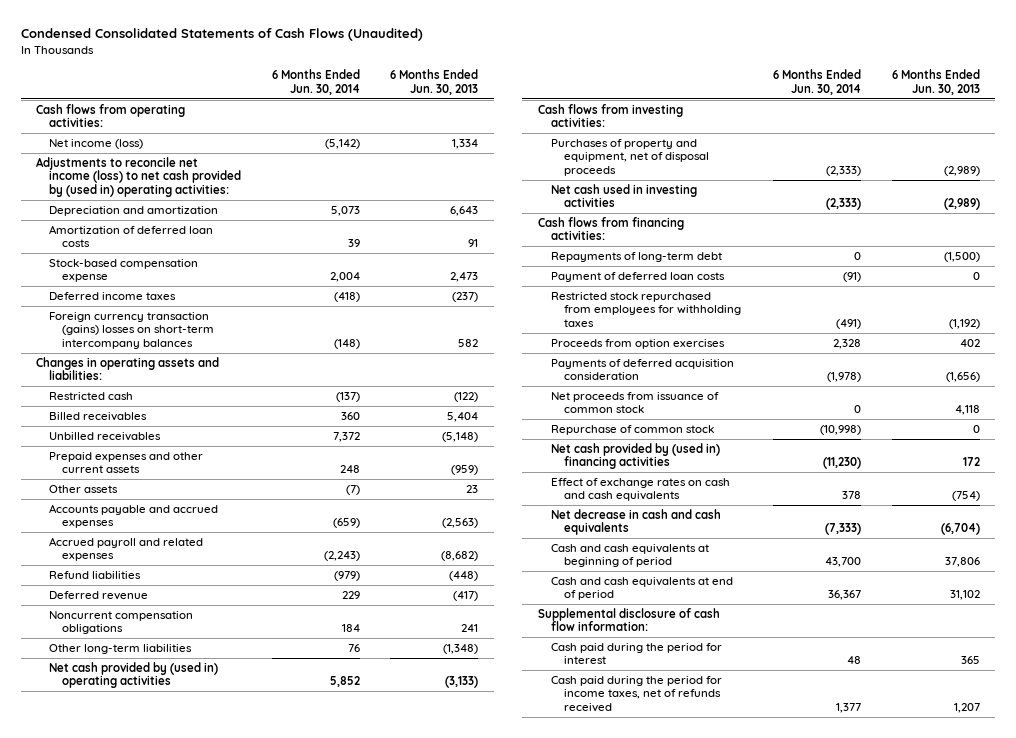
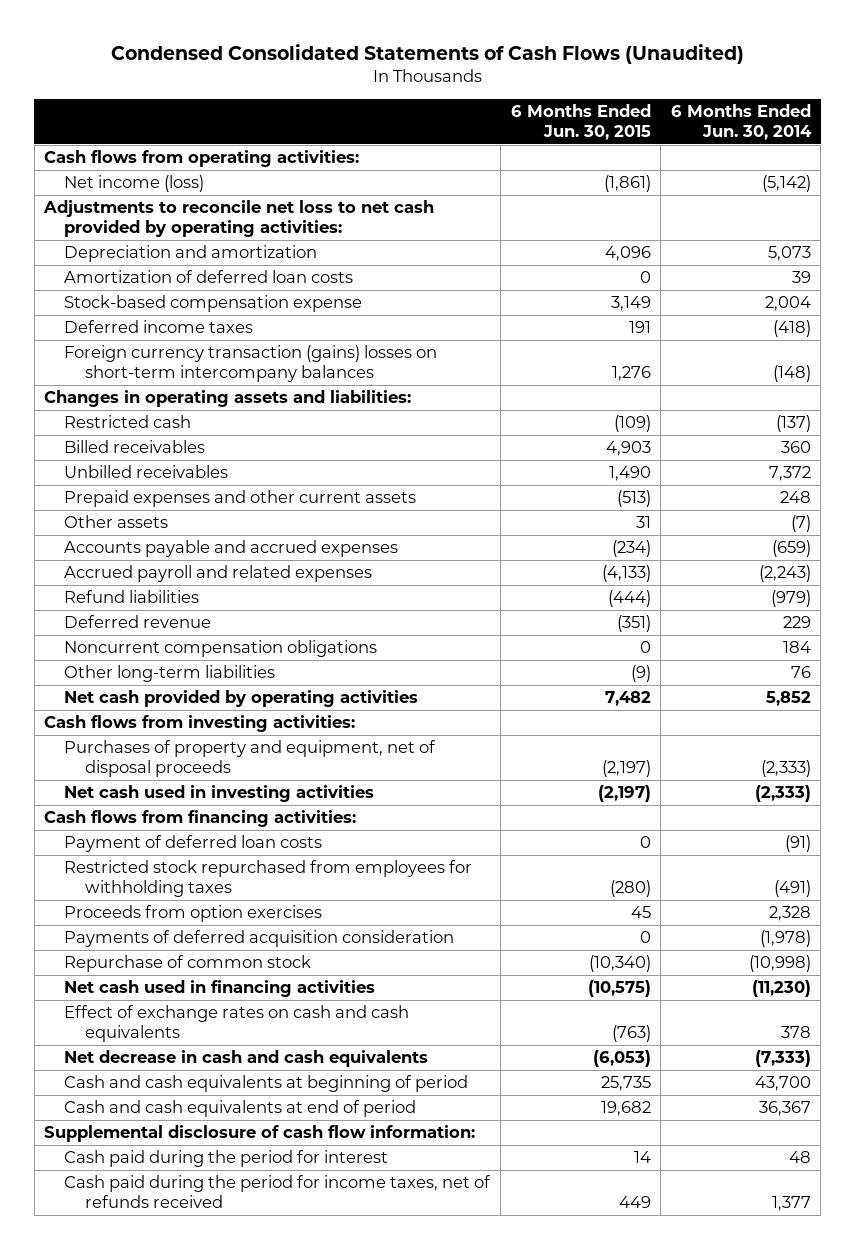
[390,69,479,95] 6 Months Ended Jun. 30, 2013 -> none
none -> [510,104,651,141] 6 Months Ended Jun. 30, 2015
[35,156,242,197] Adjustments to reconcile net income (loss) to net cash provided by (used in) operating activities: -> [43,200,435,238] Adjustments to reconcile net loss to net cash provided by operating activities:
[49,661,219,689] Net cash provided by (used in) operating activities -> [64,690,419,708] Net cash provided by operating activities
[550,251,722,262] Repayments of long-term debt -> none
[550,391,719,414] Net proceeds from issuance of common stock -> none
[550,442,720,470] Net cash provided by (used in) financing activities -> [64,980,376,998] Net cash used in financing activities

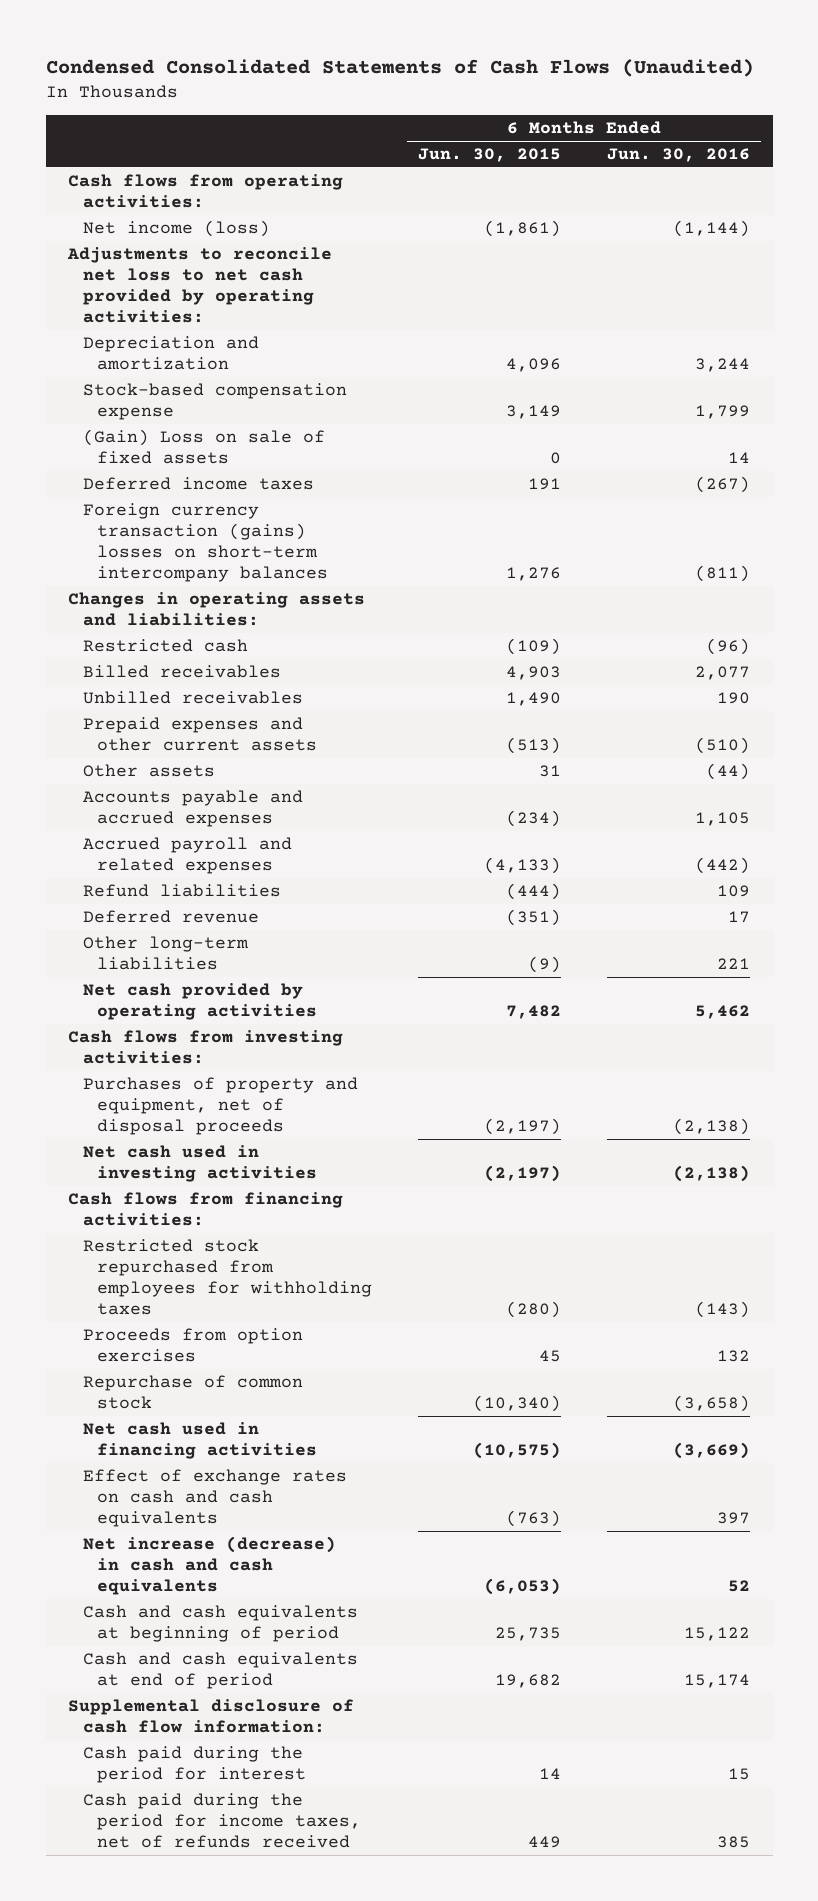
[670,104,812,141] 6 Months Ended Jun. 30, 2014 -> none
none -> [606,148,750,163] Jun. 30, 2016
[64,270,354,284] Amortization of deferred loan costs -> none
none -> [82,429,325,465] (Gain) Loss on sale of fixed assets
[64,640,378,658] Noncurrent compensation obligations -> none
[64,835,323,853] Payment of deferred loan costs -> none
[64,930,455,948] Payments of deferred acquisition consideration -> none
[64,1050,429,1068] Net decrease in cash and cash equivalents -> [82,1536,336,1596] Net increase (decrease) in cash and cash equivalents

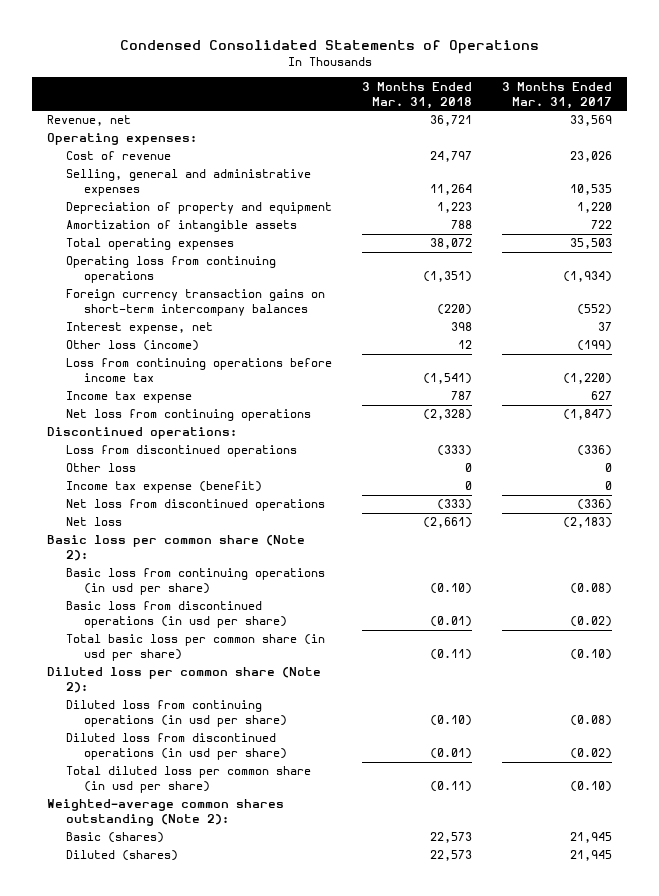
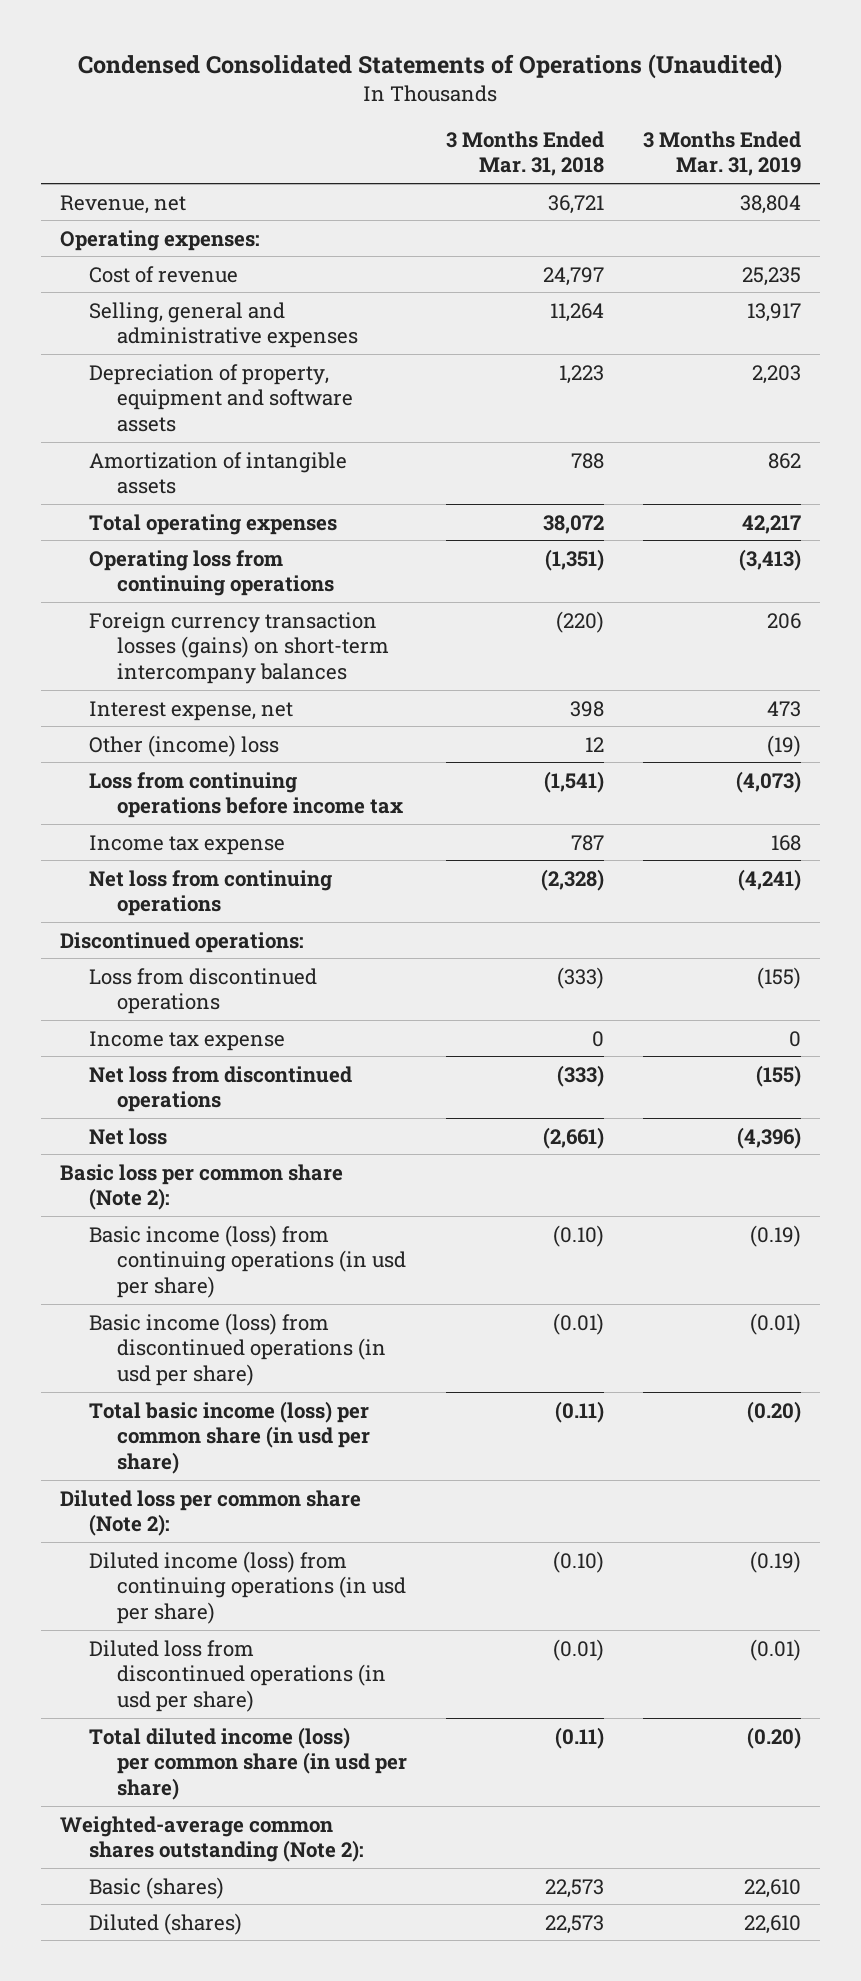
[119,40,539,55] Condensed Consolidated Statements of Operations -> [78,53,783,79] Condensed Consolidated Statements of Operations (Unaudited)
[501,81,612,109] 3 Months Ended Mar. 31, 2017 -> none
none -> [642,130,801,177] 3 Months Ended Mar. 31, 2019
[65,202,332,215] Depreciation of property and equipment -> [88,363,354,432] Depreciation of property, equipment and software assets
[65,289,325,317] Foreign currency transaction gains on short-term intercompany balances -> [88,611,390,684] Foreign currency transaction losses (gains) on short-term intercompany balances
[65,340,199,352] Other loss (income) -> [88,734,279,757] Other (income) loss
[65,463,136,473] Other loss -> none
[65,481,262,494] Income tax expense (benefit) -> [88,1030,285,1051] Income tax expense
[65,568,325,596] Basic loss from continuing operations (in usd per share) -> [88,1224,407,1298] Basic income (loss) from continuing operations (in usd per share)
[65,601,288,629] Basic loss from discontinued operations (in usd per share) -> [88,1312,387,1386] Basic income (loss) from discontinued operations (in usd per share)
[65,634,325,662] Total basic loss per common share (in usd per share) -> [88,1400,371,1474] Total basic income (loss) per common share (in usd per share)
[65,700,288,728] Diluted loss from continuing operations (in usd per share) -> [88,1550,407,1624] Diluted income (loss) from continuing operations (in usd per share)
[65,766,311,794] Total diluted loss per common share (in usd per share) -> [88,1726,408,1800] Total diluted income (loss) per common share (in usd per share)

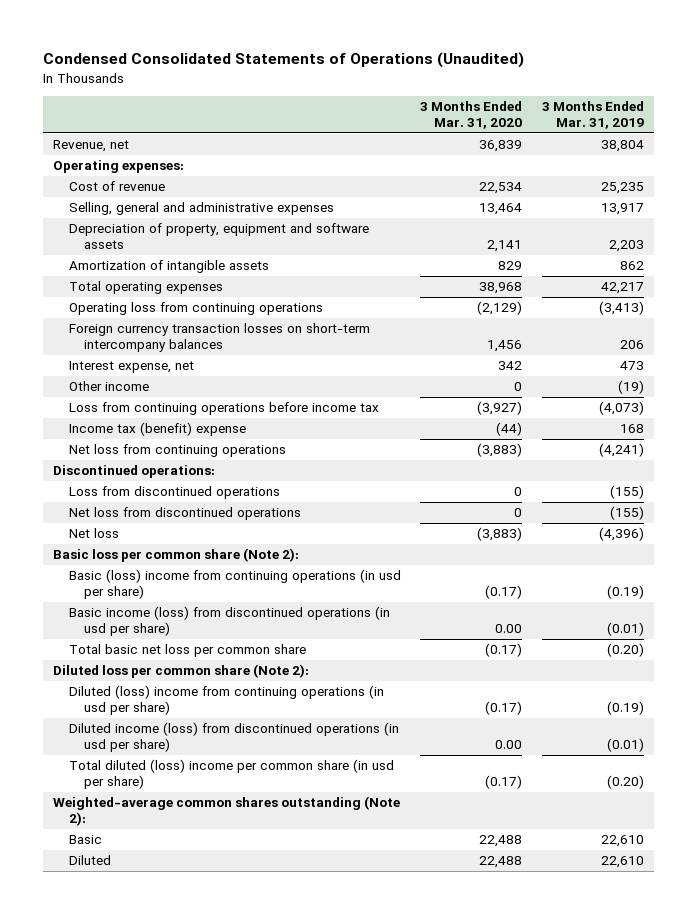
[445,130,604,177] 3 Months Ended Mar. 31, 2018 -> none
none -> [420,101,523,130] 3 Months Ended Mar. 31, 2020
[88,611,390,684] Foreign currency transaction losses (gains) on short-term intercompany balances -> [68,323,370,353] Foreign currency transaction losses on short-term intercompany balances
[88,734,279,757] Other (income) loss -> [68,381,149,392] Other income
[88,834,285,855] Income tax expense -> [68,422,246,437] Income tax (benefit) expense
[88,1030,285,1051] Income tax expense -> none
[88,1224,407,1298] Basic income (loss) from continuing operations (in usd per share) -> [68,569,401,600] Basic (loss) income from continuing operations (in usd per share)
[88,1400,371,1474] Total basic income (loss) per common share (in usd per share) -> [68,644,306,658] Total basic net loss per common share
[88,1550,407,1624] Diluted income (loss) from continuing operations (in usd per share) -> [68,685,384,716] Diluted (loss) income from continuing operations (in usd per share)
[88,1639,387,1712] Diluted loss from discontinued operations (in usd per share) -> [68,722,399,753] Diluted income (loss) from discontinued operations (in usd per share)
[88,1726,408,1800] Total diluted income (loss) per common share (in usd per share) -> [68,759,394,790] Total diluted (loss) income per common share (in usd per share)
[88,1876,224,1899] Basic (shares) -> [68,835,102,845] Basic
[88,1912,242,1935] Diluted (shares) -> [68,855,111,866] Diluted

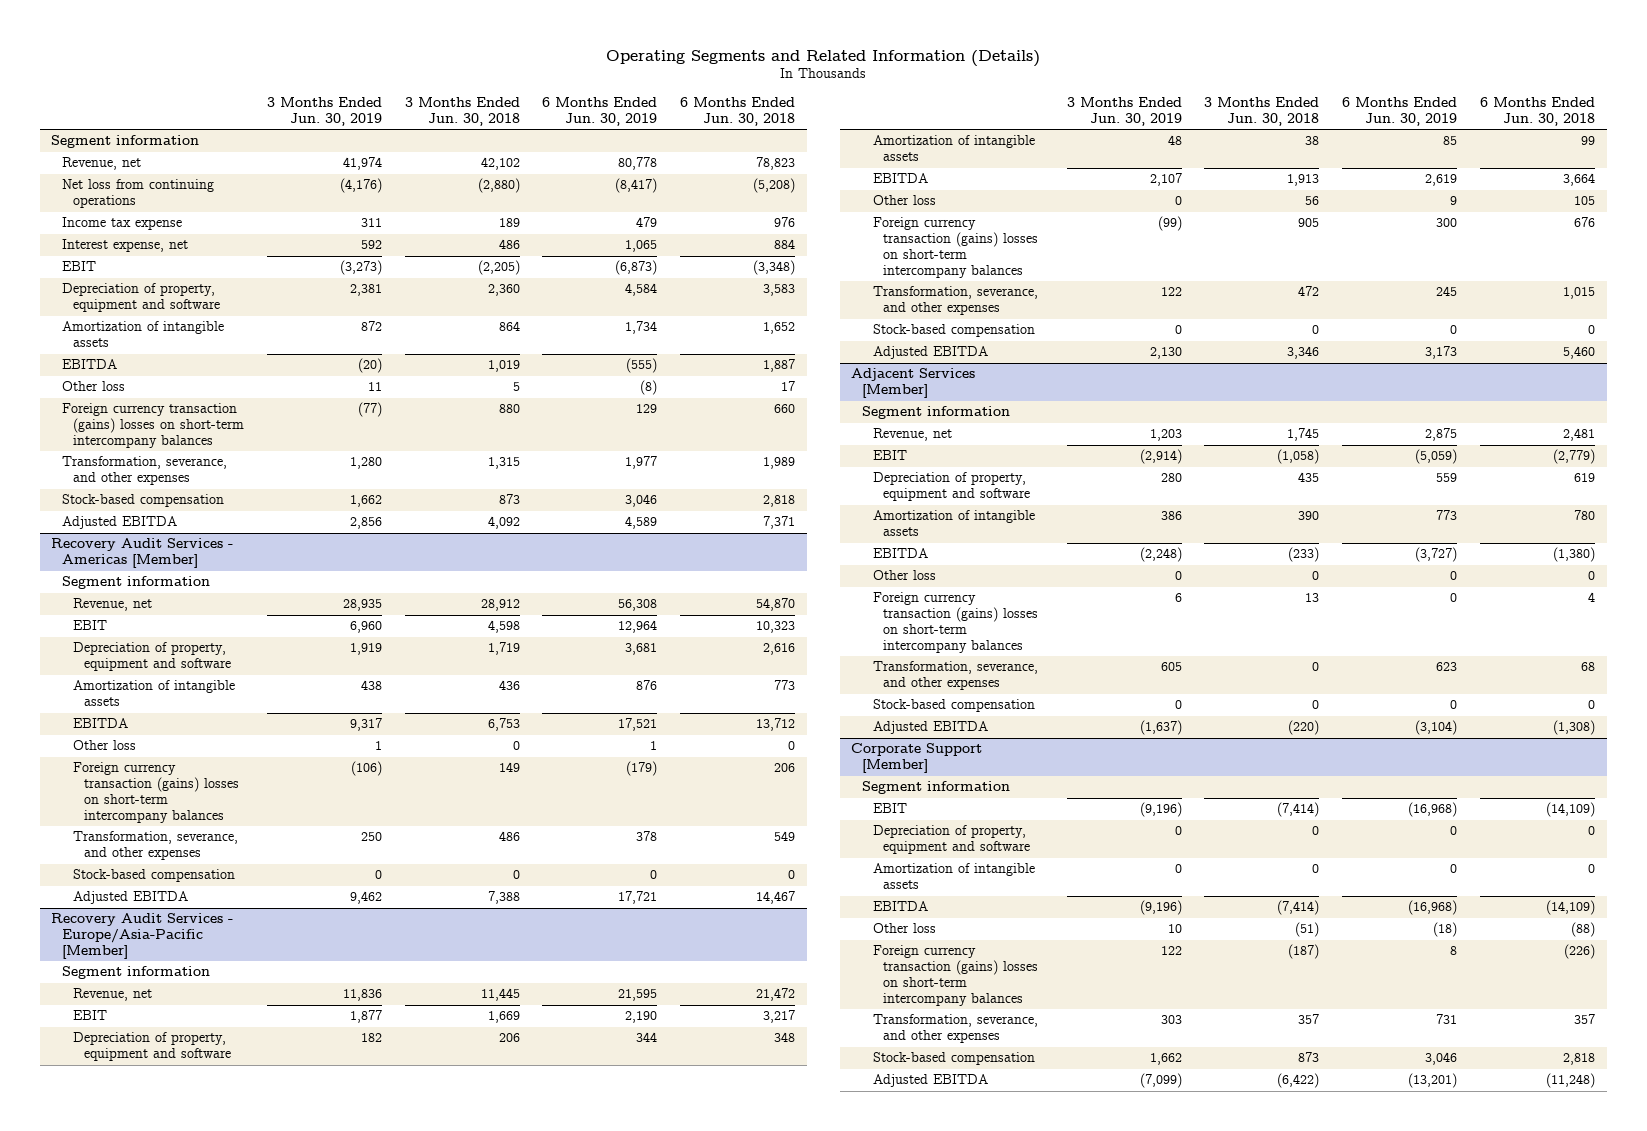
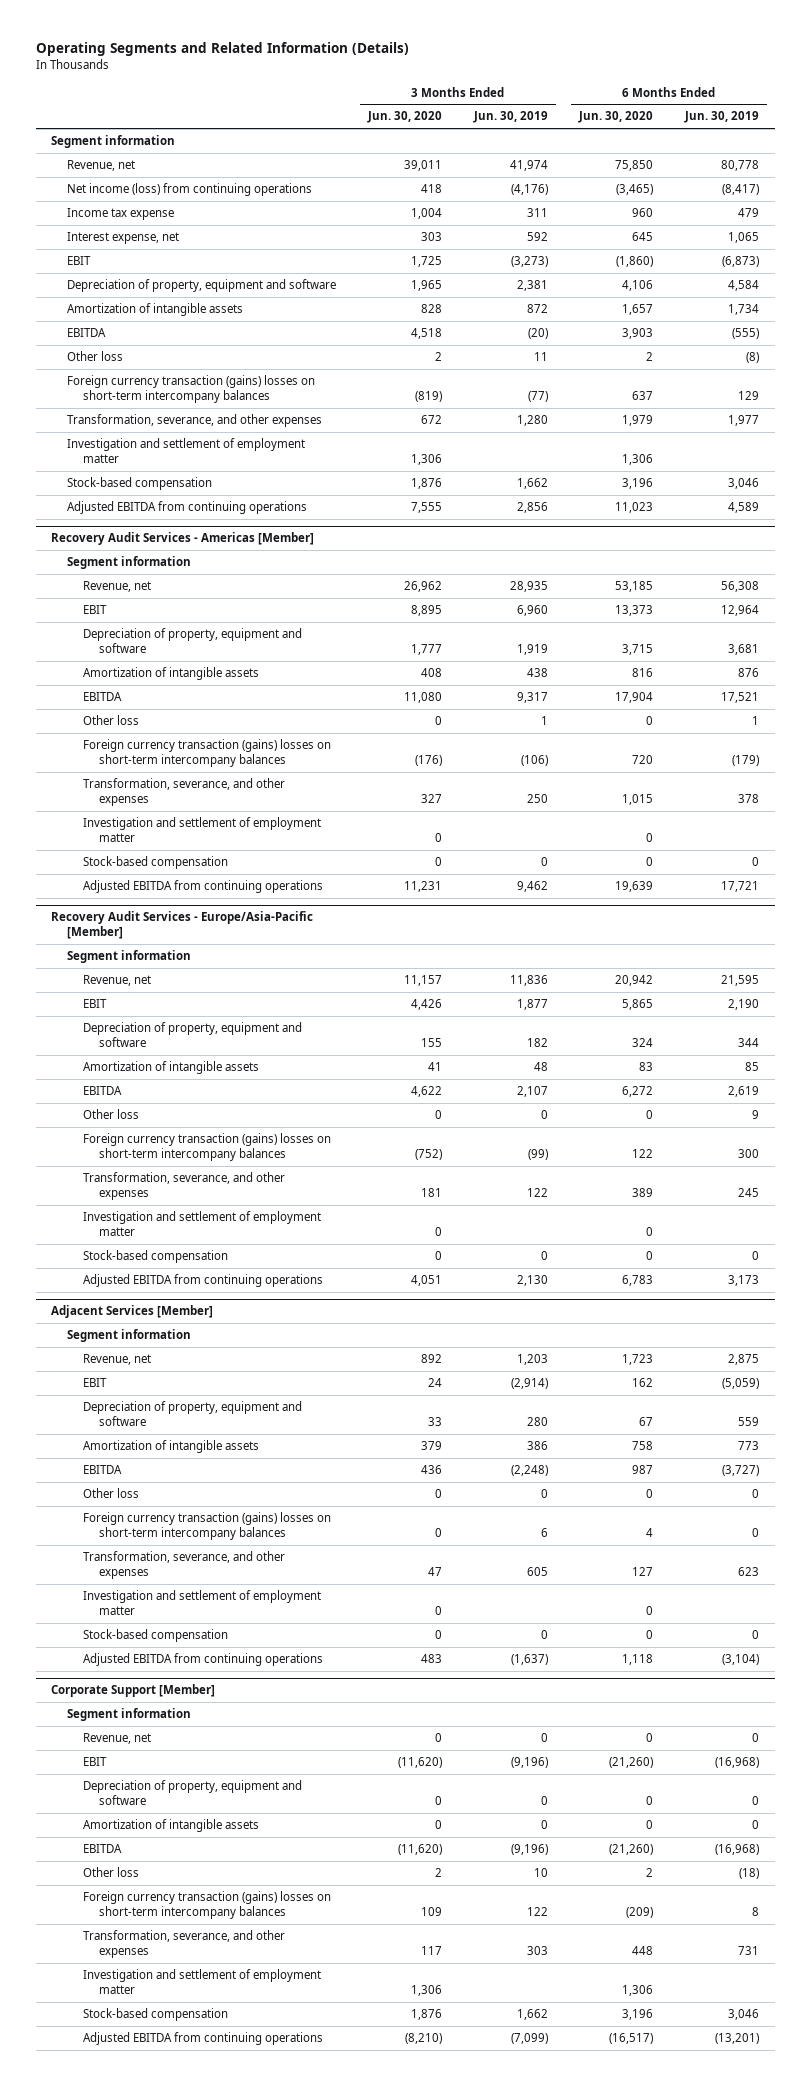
[404,97,520,126] 3 Months Ended Jun. 30, 2018 -> none
[680,97,796,126] 6 Months Ended Jun. 30, 2018 -> none
none -> [366,111,442,124] Jun. 30, 2020
none -> [578,111,654,124] Jun. 30, 2020
[62,179,215,209] Net loss from continuing operations -> [67,183,313,197] Net income (loss) from continuing operations
none -> [67,438,306,463] Investigation and settlement of employment matter
[62,516,178,530] Adjusted EBITDA -> [67,501,308,515] Adjusted EBITDA from continuing operations
none -> [82,817,321,842] Investigation and settlement of employment matter
[72,891,188,905] Adjusted EBITDA -> [82,880,323,894] Adjusted EBITDA from continuing operations
none -> [82,1211,321,1236] Investigation and settlement of employment matter
[872,346,988,360] Adjusted EBITDA -> [82,1274,323,1288] Adjusted EBITDA from continuing operations
none -> [82,1590,321,1615] Investigation and settlement of employment matter
[872,721,988,735] Adjusted EBITDA -> [82,1653,323,1667] Adjusted EBITDA from continuing operations
none -> [82,1733,151,1745] Revenue, net
none -> [82,1969,321,1994] Investigation and settlement of employment matter
[872,1074,988,1088] Adjusted EBITDA -> [82,2032,323,2046] Adjusted EBITDA from continuing operations

